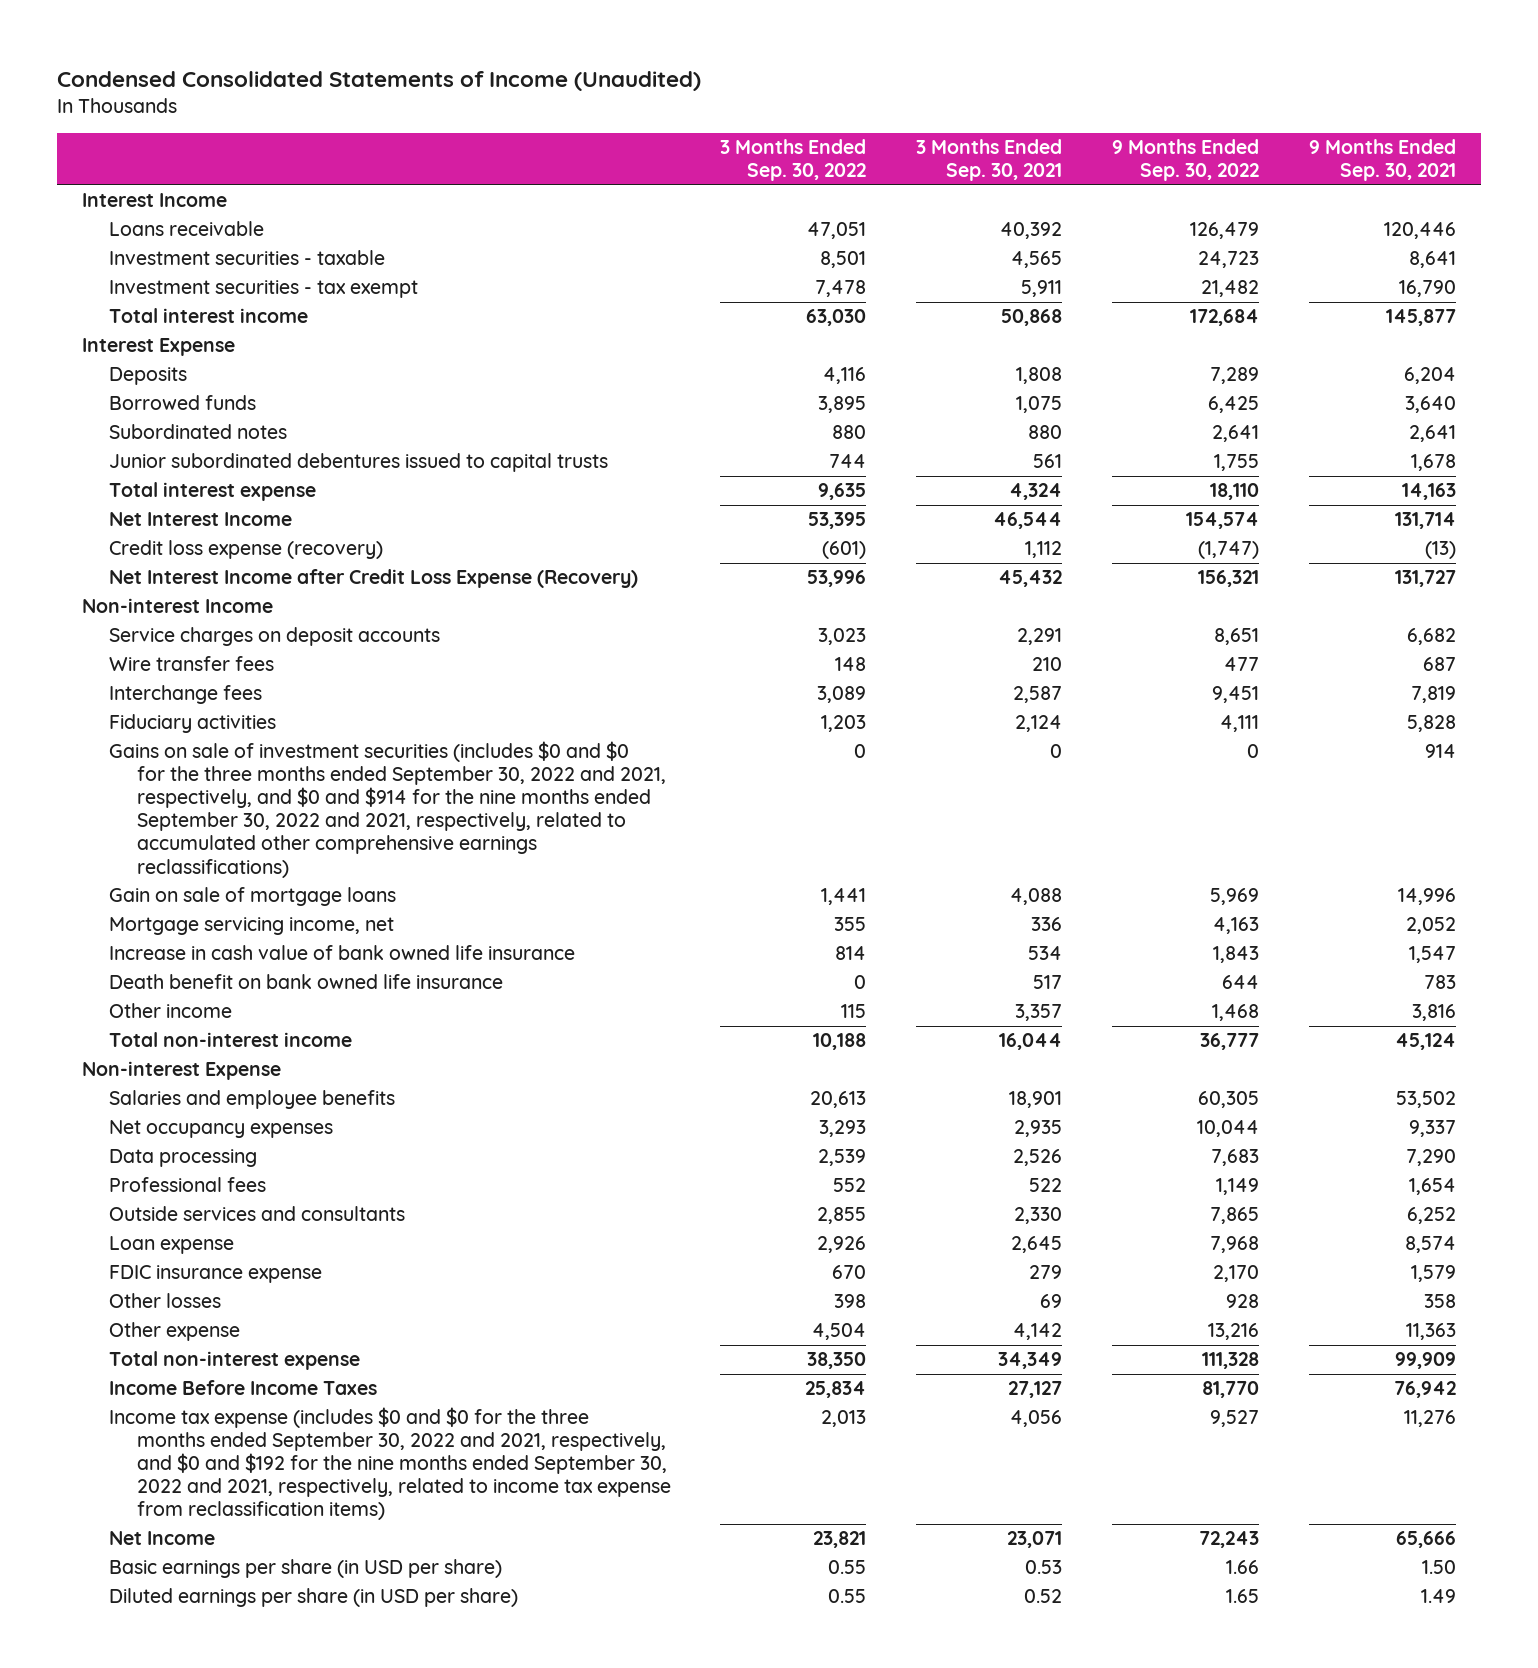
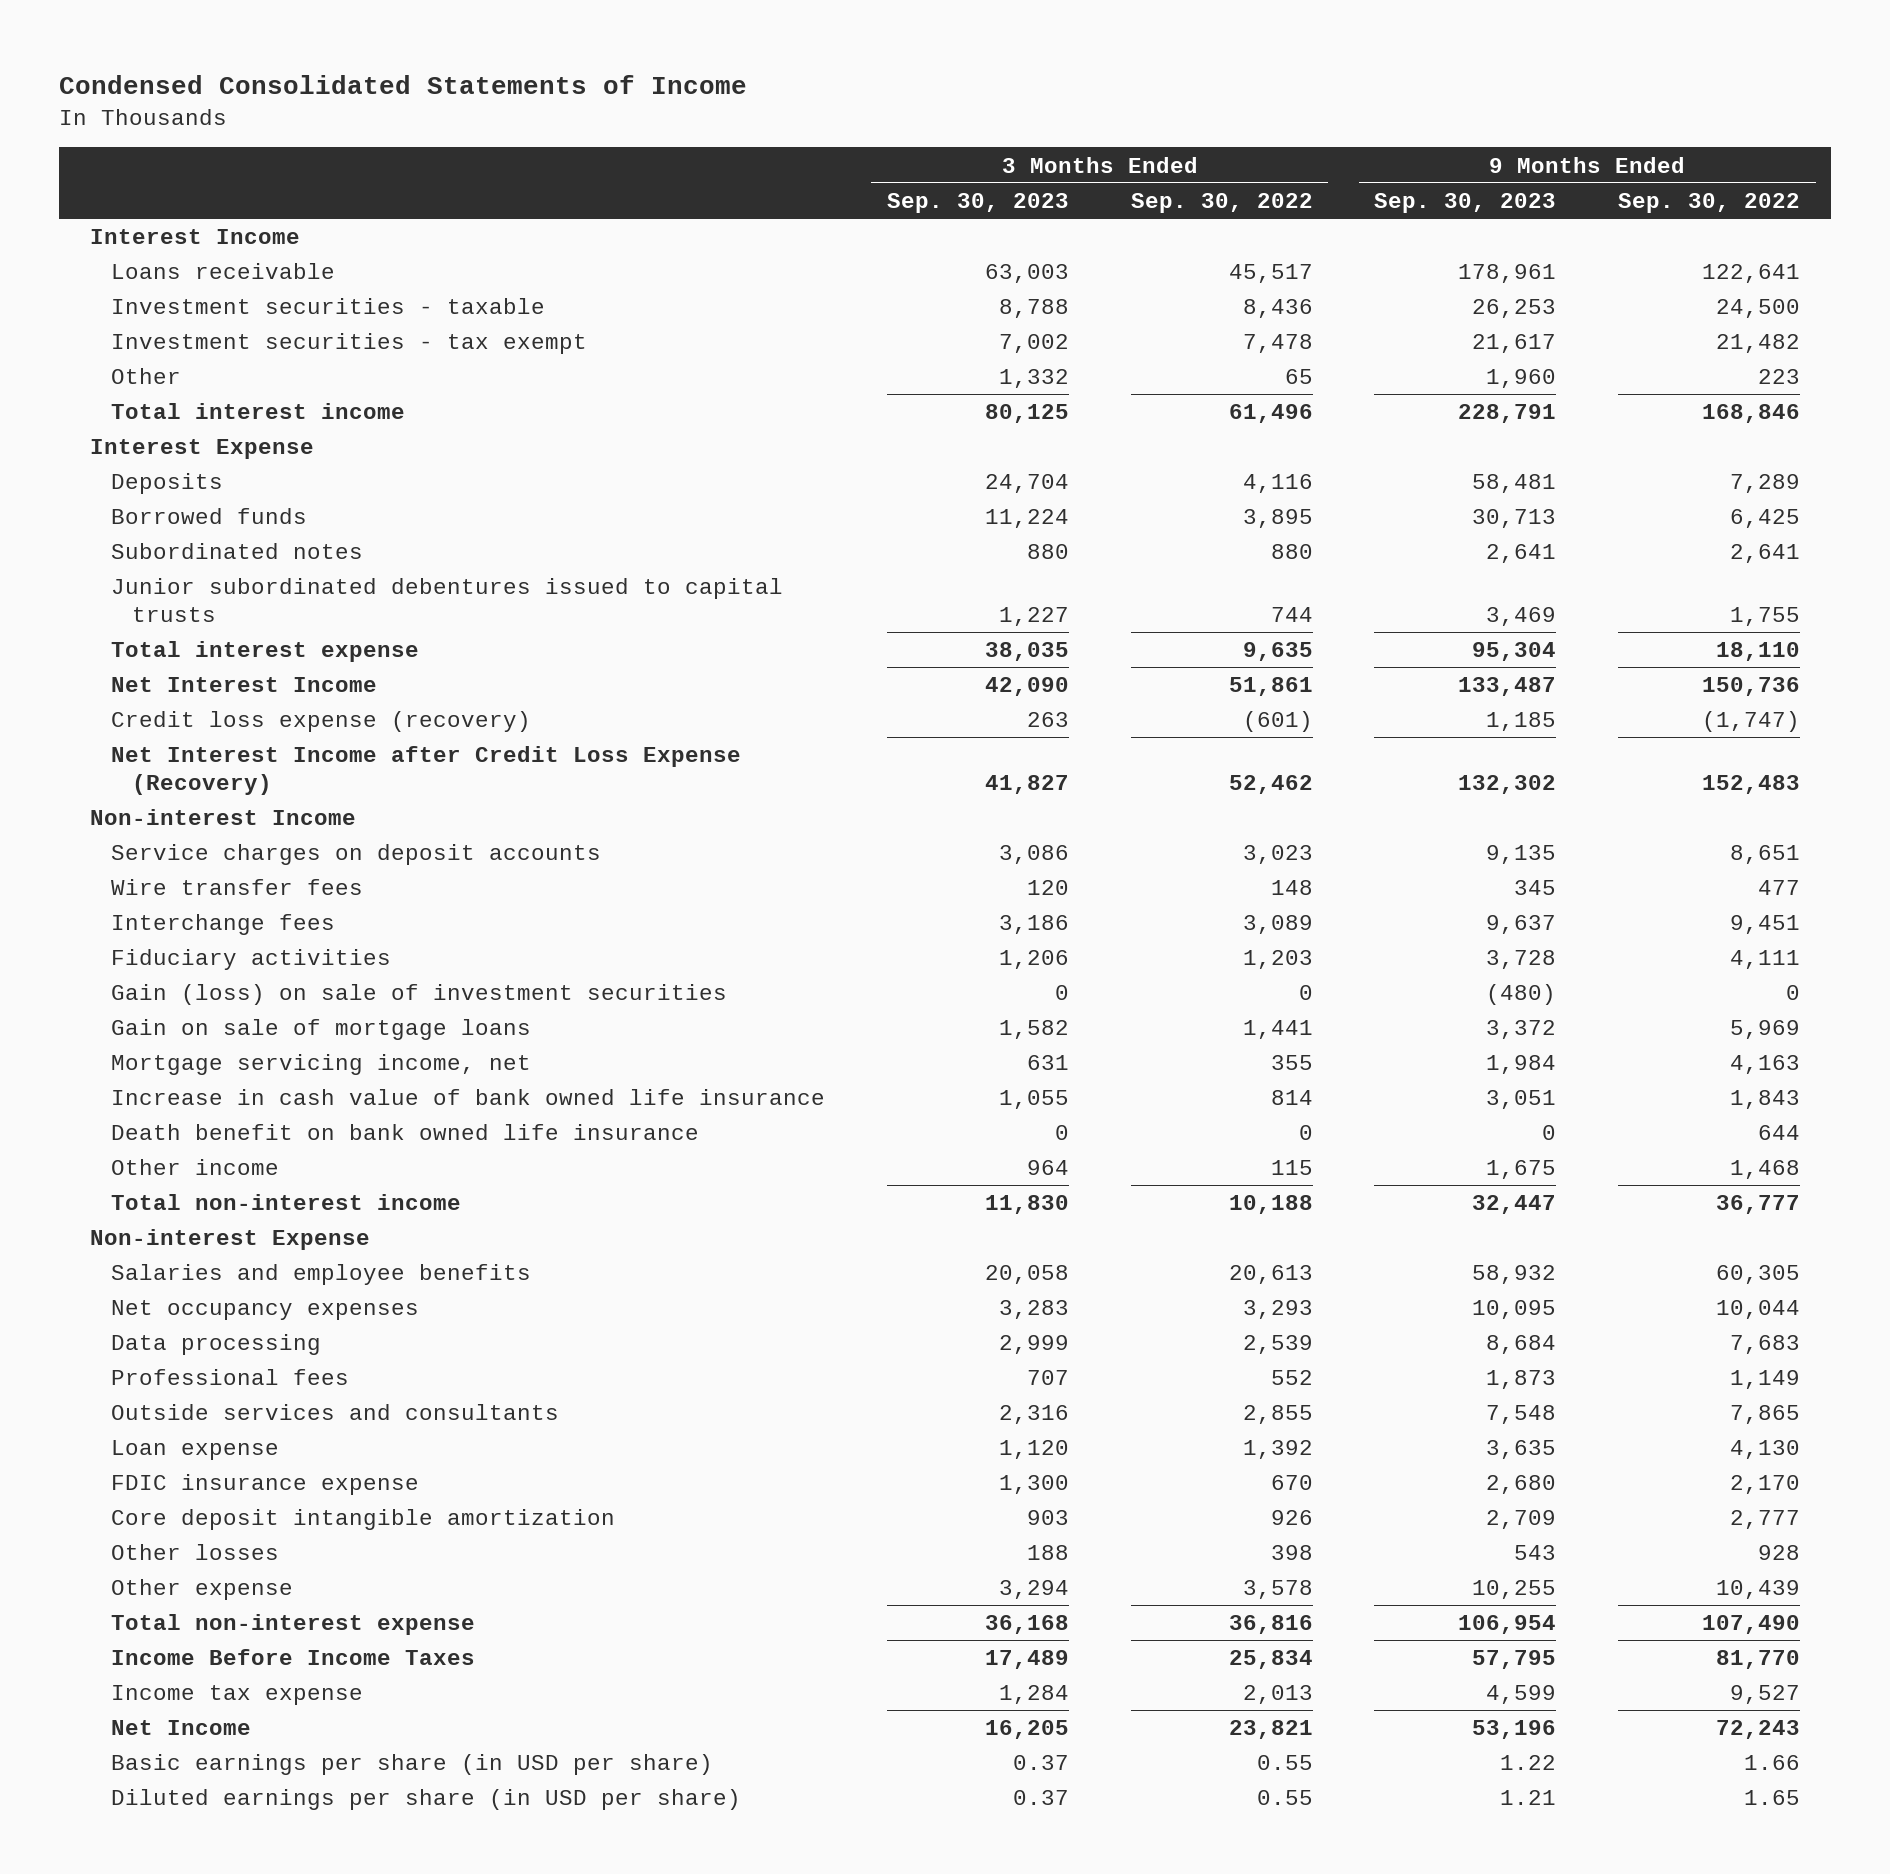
[56,70,701,91] Condensed Consolidated Statements of Income (Unaudited) -> [59,75,748,95] Condensed Consolidated Statements of Income
[916,139,1063,182] 3 Months Ended Sep. 30, 2021 -> none
[1309,139,1457,182] 9 Months Ended Sep. 30, 2021 -> none
none -> [886,192,1069,213] Sep. 30, 2023
none -> [1374,192,1557,213] Sep. 30, 2023
[807,222,867,240] 47,051 -> [1228,264,1313,284] 45,517
[1190,222,1260,240] 126,479 -> [1702,264,1801,284] 122,641
[820,251,867,269] 8,501 -> [1242,299,1313,319] 8,436
[1198,251,1260,269] 24,723 -> [1716,299,1801,319] 24,500
none -> [110,368,181,385] Other
[806,309,867,327] 63,030 -> [1228,404,1313,424] 61,496
[1190,309,1260,327] 172,684 -> [1702,404,1801,424] 168,846
[808,512,867,530] 53,395 -> [1228,677,1313,697] 51,861
[1186,512,1260,530] 154,574 -> [1702,677,1801,697] 150,736
[807,570,867,588] 53,996 -> [1228,775,1313,795] 52,462
[1198,570,1260,588] 156,321 -> [1702,775,1801,795] 152,483
[109,741,666,878] Gains on sale of investment securities (includes $0 and $0 for the three months ended September 30, 2022 and 2021, respectively, and $0 and $914 for the nine months ended September 30, 2022 and 2021, respectively, related to accumulated other comprehensive earnings reclassifications) -> [110,984,727,1006] Gain (loss) on sale of investment securities
[817,1236,867,1254] 2,926 -> [1242,1440,1313,1460] 1,392
[1210,1236,1260,1254] 7,968 -> [1730,1440,1801,1460] 4,130
none -> [110,1509,615,1531] Core deposit intangible amortization
[812,1323,867,1341] 4,504 -> [1242,1580,1313,1600] 3,578
[1208,1323,1260,1341] 13,216 -> [1716,1580,1801,1600] 10,439
[807,1352,867,1370] 38,350 -> [1228,1615,1313,1635] 36,816
[1202,1352,1260,1370] 111,328 -> [1702,1615,1801,1635] 107,490
[109,1407,671,1521] Income tax expense (includes $0 and $0 for the three months ended September 30, 2022 and 2021, respectively, and $0 and $192 for the nine months ended September 30, 2022 and 2021, respectively, related to income tax expense from reclassification items) -> [110,1685,363,1706] Income tax expense

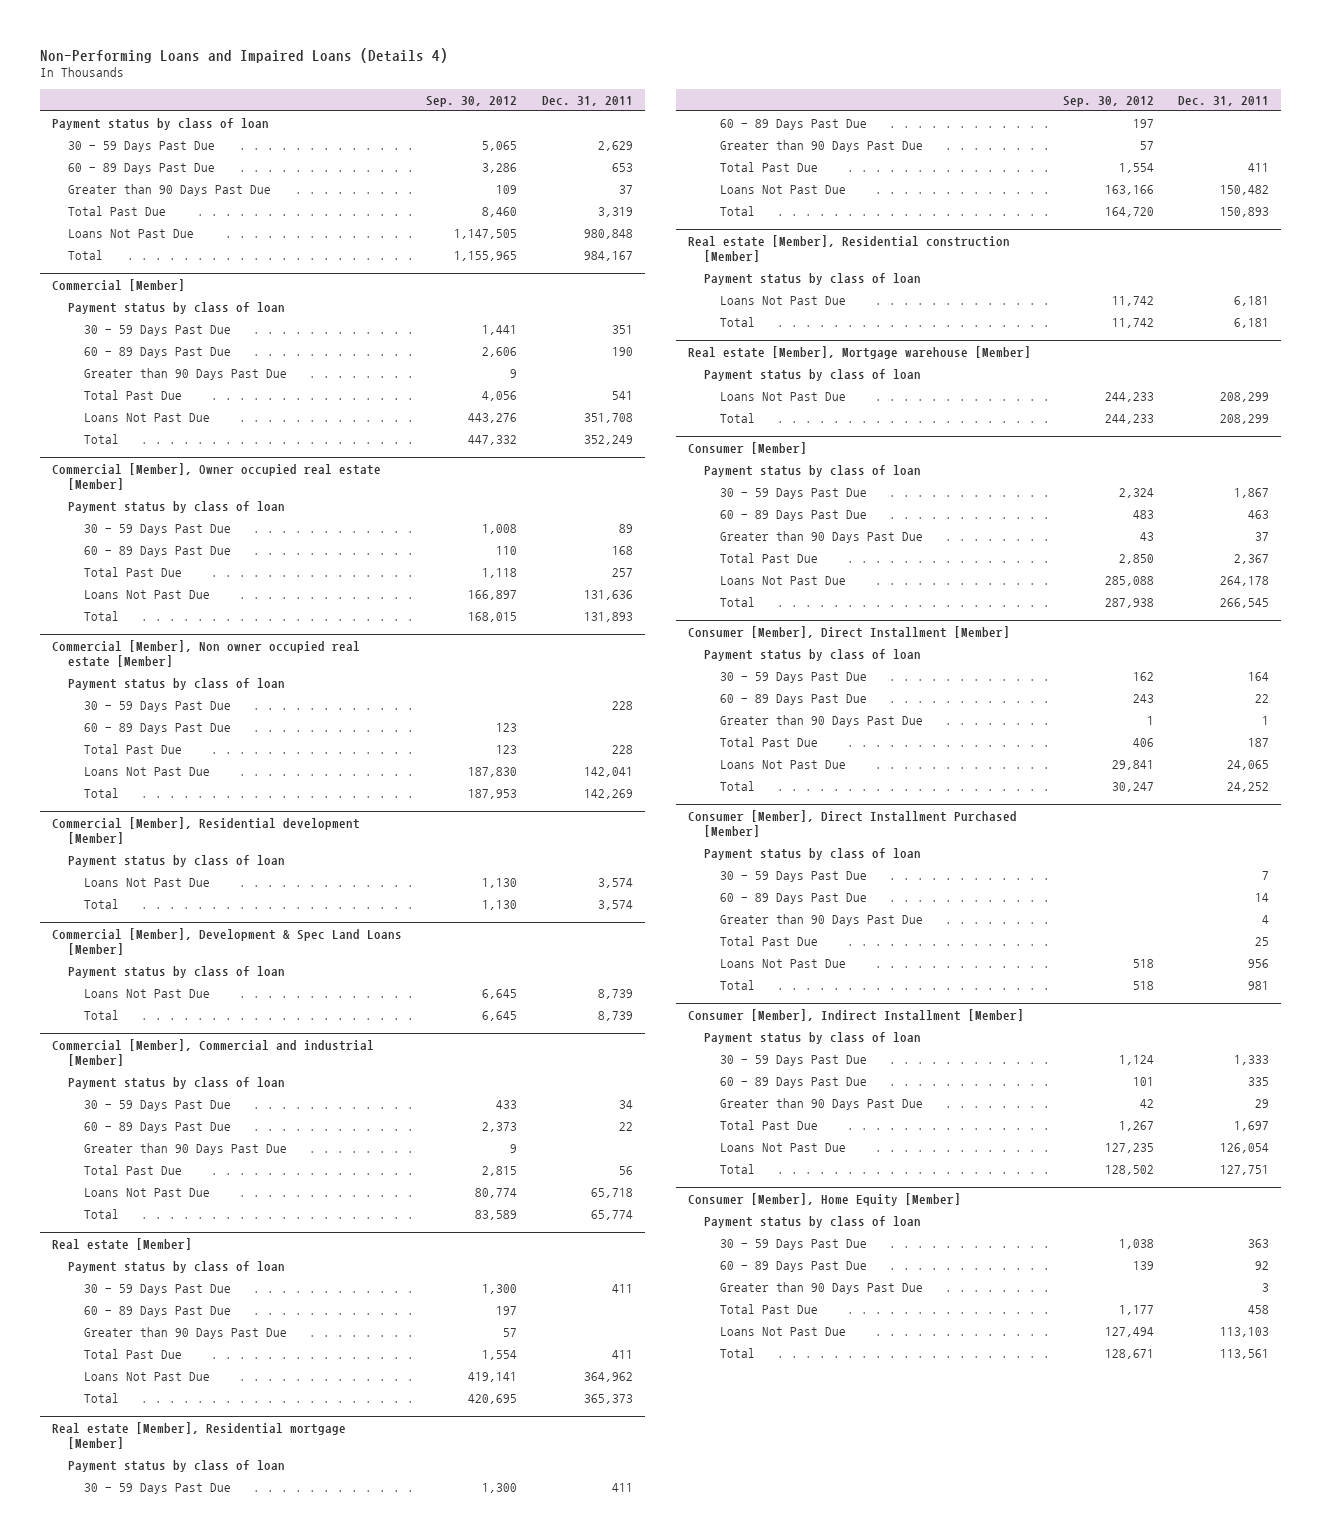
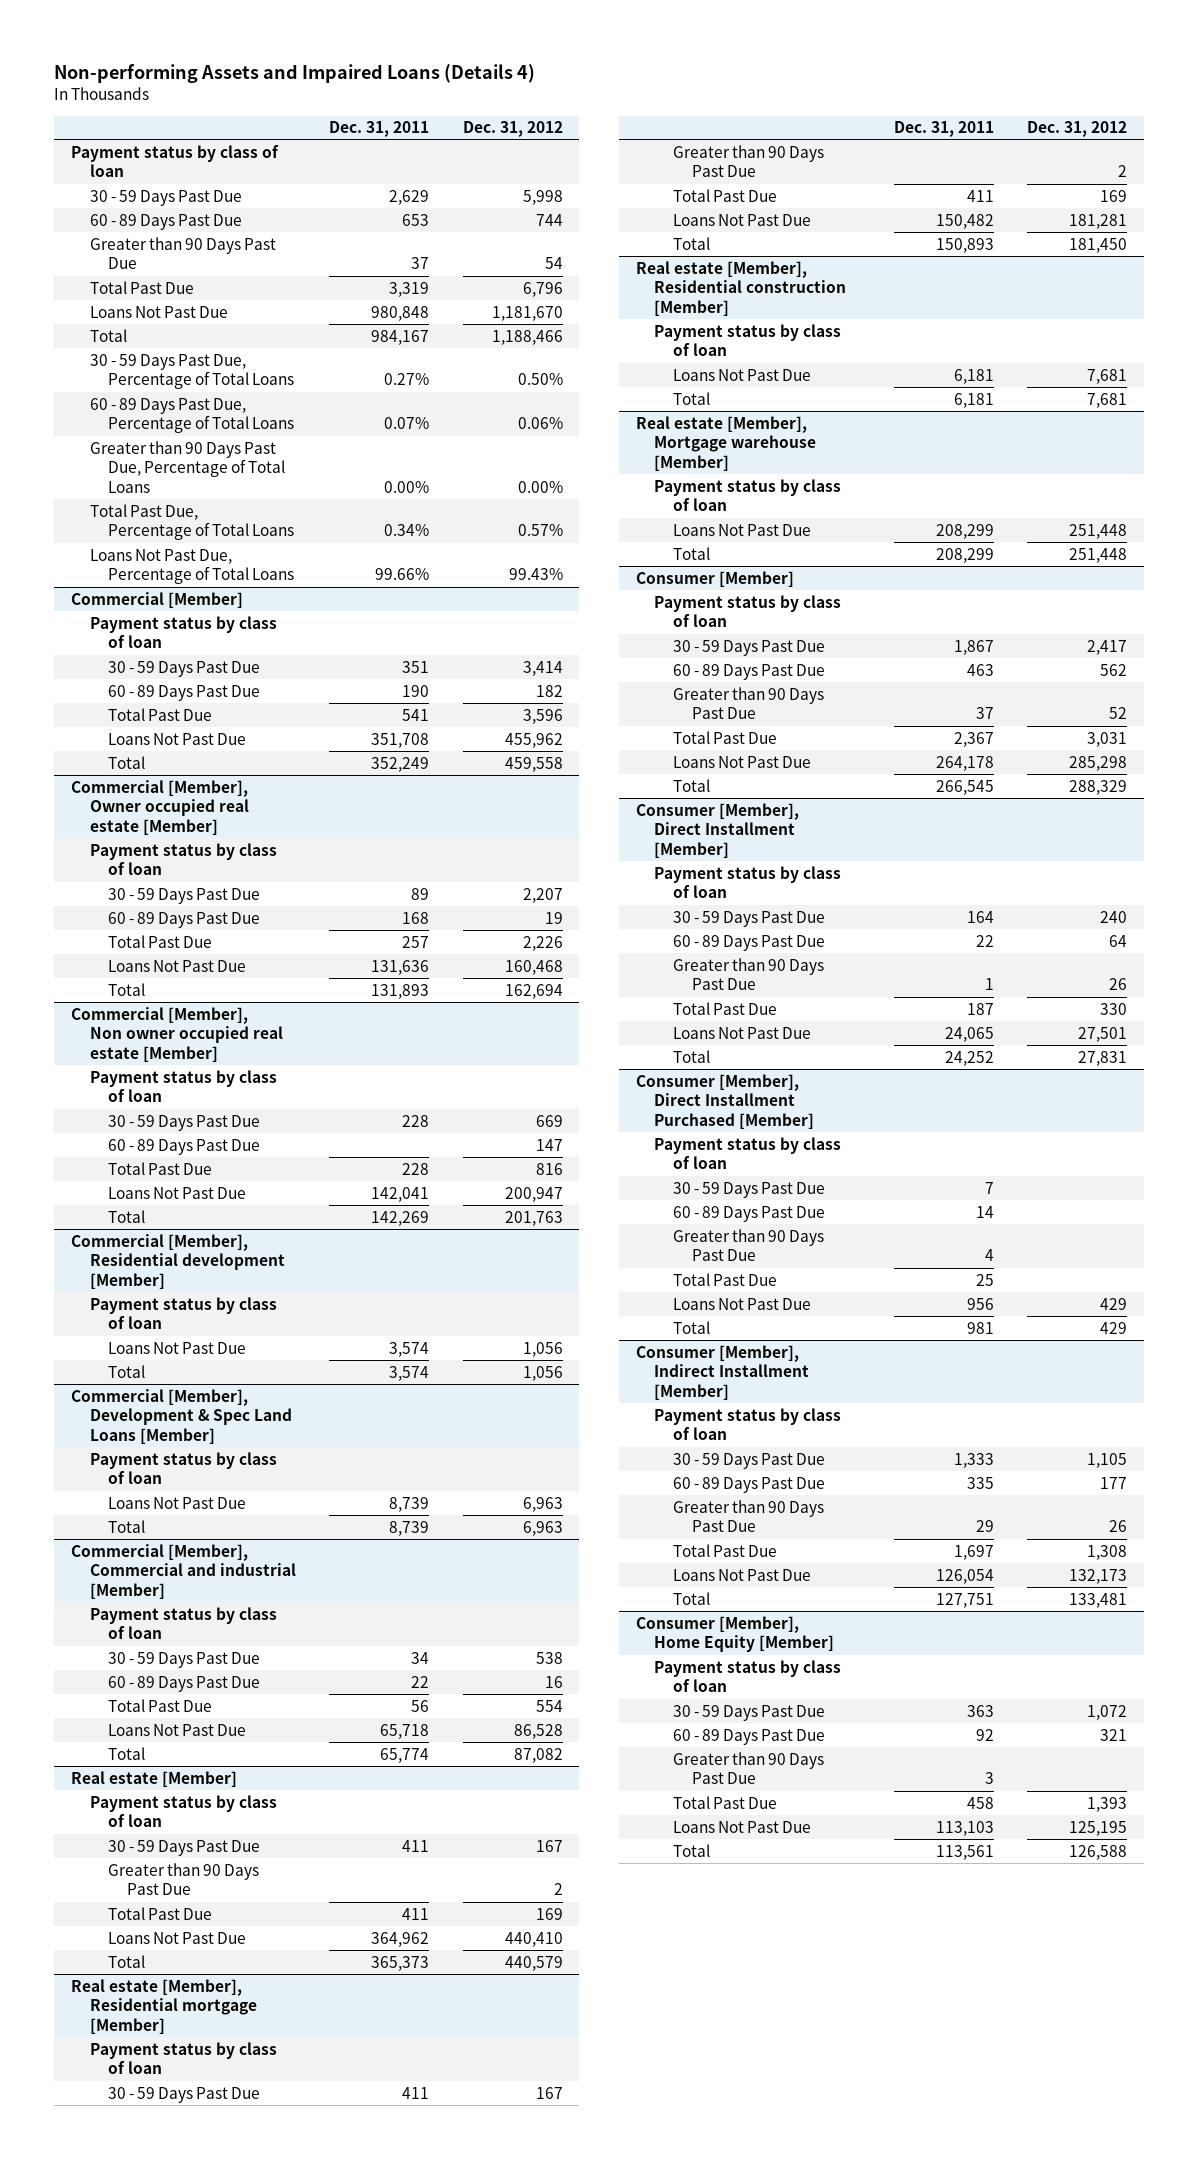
[40,47,449,63] Non-Performing Loans and Impaired Loans (Details 4) -> [54,63,536,83] Non-performing Assets and Impaired Loans (Details 4)
[426,95,518,107] Sep. 30, 2012 -> none
none -> [462,121,563,138] Dec. 31, 2012
none -> [89,353,295,390] 30 - 59 Days Past Due, Percentage of Total Loans
none -> [89,397,295,434] 60 - 89 Days Past Due, Percentage of Total Loans
none -> [89,440,286,494] Greater than 90 Days Past Due, Percentage of Total Loans
none -> [89,503,295,541] Total Past Due, Percentage of Total Loans
none -> [89,548,295,585] Loans Not Past Due, Percentage of Total Loans
[83,367,287,380] Greater than 90 Days Past Due -> none
[83,1142,287,1155] Greater than 90 Days Past Due -> none
[83,1305,231,1317] 60 - 89 Days Past Due -> none
[719,118,867,130] 60 - 89 Days Past Due -> none

